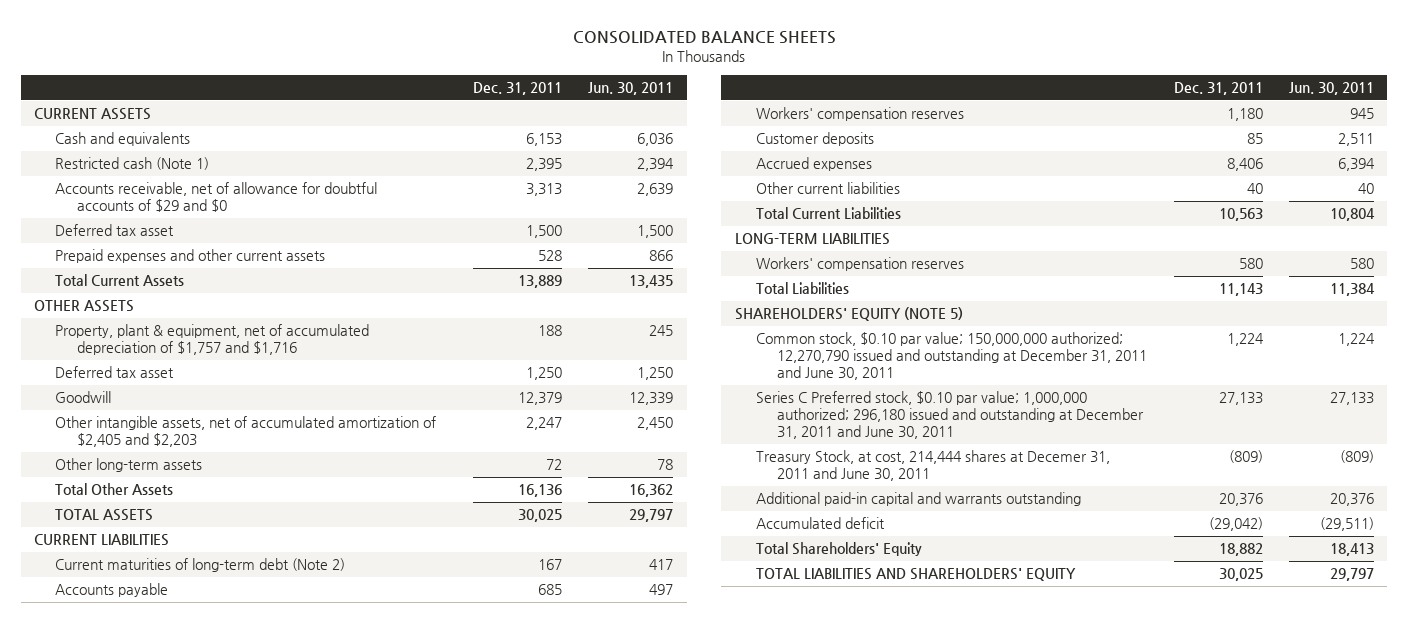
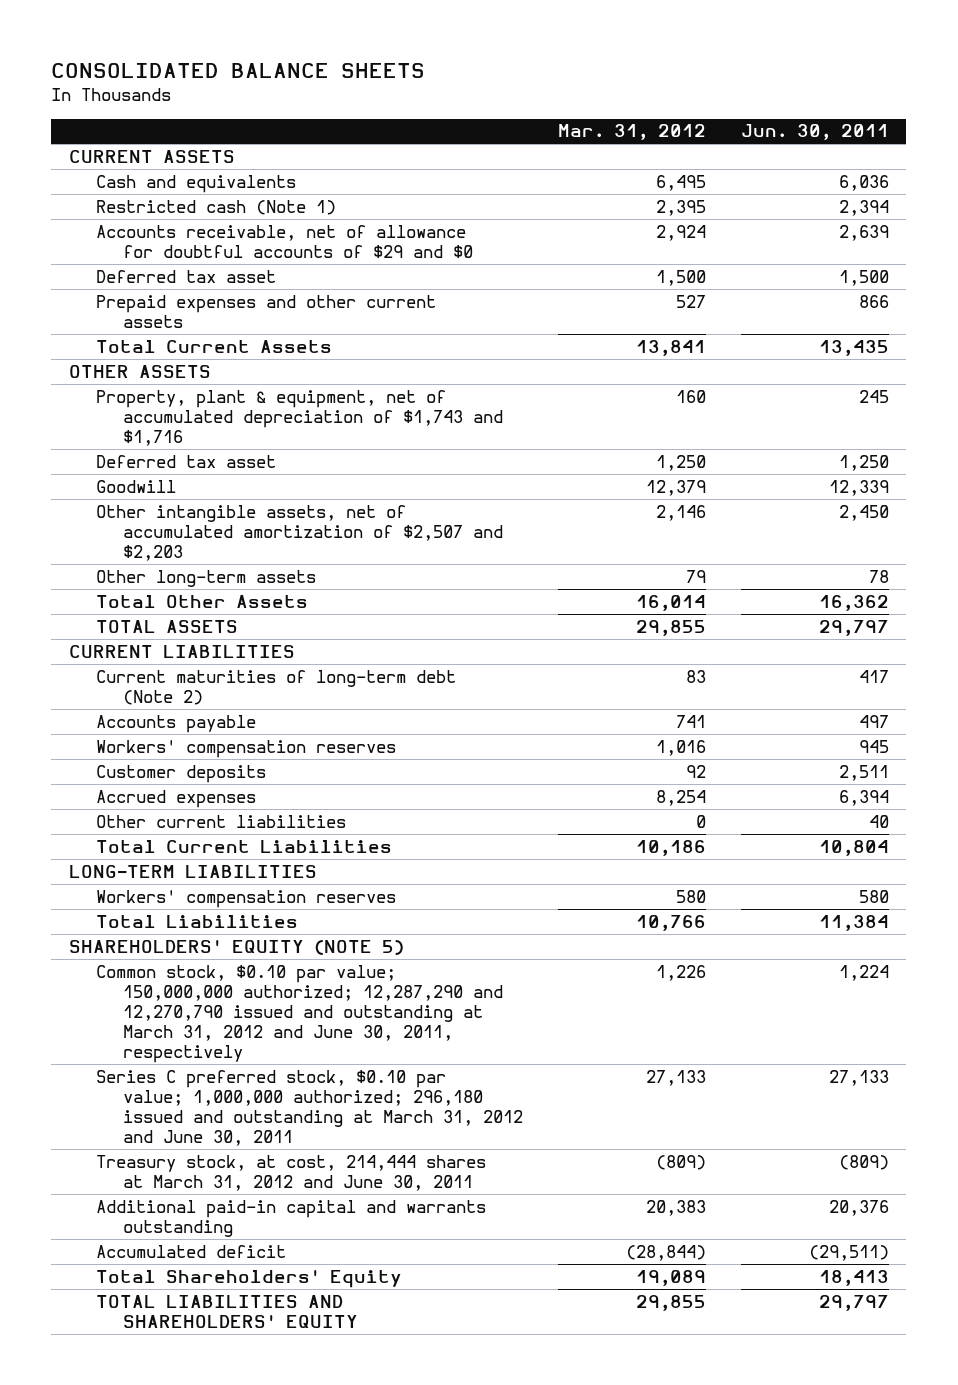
[472,82,562,96] Dec. 31, 2011 -> none
none -> [558,124,707,141] Mar. 31, 2012
[55,324,370,356] Property, plant & equipment, net of accumulated depreciation of $1,757 and $1,716 -> [96,389,504,446] Property, plant & equipment, net of accumulated depreciation of $1,743 and $1,716
[55,416,437,448] Other intangible assets, net of accumulated amortization of $2,405 and $2,203 -> [96,504,504,561] Other intangible assets, net of accumulated amortization of $2,507 and $2,203
[755,332,1148,381] Common stock, $0.10 par value; 150,000,000 authorized; 12,270,790 issued and outstanding at December 31, 2011 and June 30, 2011 -> [96,964,504,1064] Common stock, $0.10 par value; 150,000,000 authorized; 12,287,290 and 12,270,790 issued and outstanding at March 31, 2012 and June 30, 2011, respectively
[755,391,1145,440] Series C Preferred stock, $0.10 par value; 1,000,000 authorized; 296,180 issued and outstanding at December 31, 2011 and June 30, 2011 -> [96,1069,524,1146] Series C preferred stock, $0.10 par value; 1,000,000 authorized; 296,180 issued and outstanding at March 31, 2012 and June 30, 2011
[755,450,1110,482] Treasury Stock, at cost, 214,444 shares at Decemer 31, 2011 and June 30, 2011 -> [96,1154,487,1191] Treasury stock, at cost, 214,444 shares at March 31, 2012 and June 30, 2011

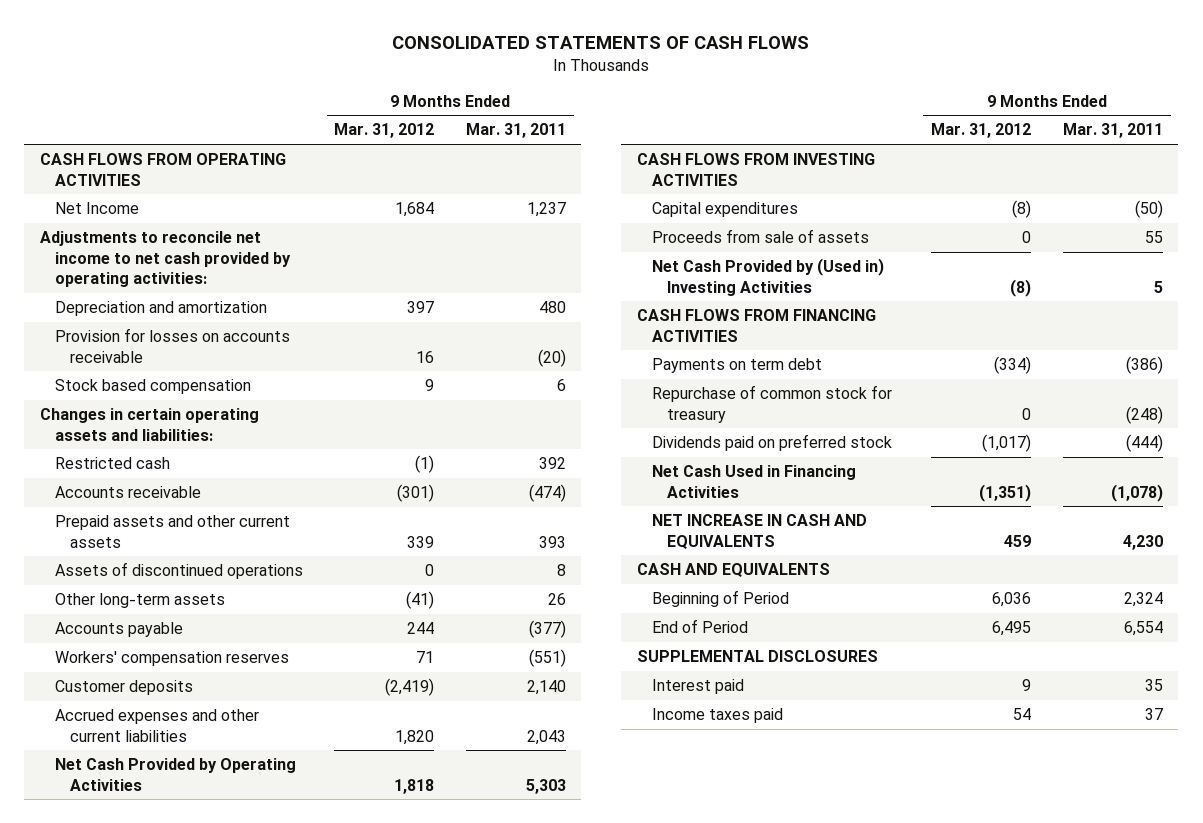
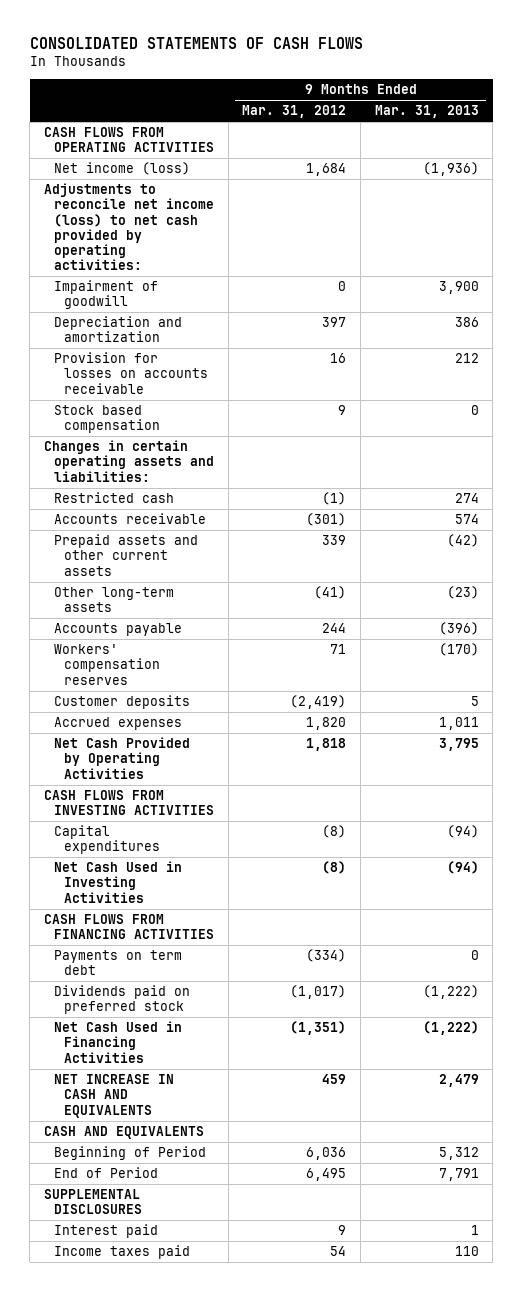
[465,123,566,139] Mar. 31, 2011 -> none
none -> [374,105,479,119] Mar. 31, 2013
[55,201,140,214] Net Income -> [53,162,190,176] Net income (loss)
[40,230,292,288] Adjustments to reconcile net income to net cash provided by operating activities: -> [44,183,214,271] Adjustments to reconcile net income (loss) to net cash provided by operating activities:
none -> [53,280,158,310] Impairment of goodwill
[55,561,304,579] Assets of discontinued operations -> none
[55,708,260,742] Accrued expenses and other current liabilities -> [53,717,182,731] Accrued expenses
[651,228,869,243] Proceeds from sale of assets -> none
[651,257,884,296] Net Cash Provided by (Used in) Investing Activities -> [53,861,182,903] Net Cash Used in Investing Activities
[651,384,892,423] Repurchase of common stock for treasury -> none

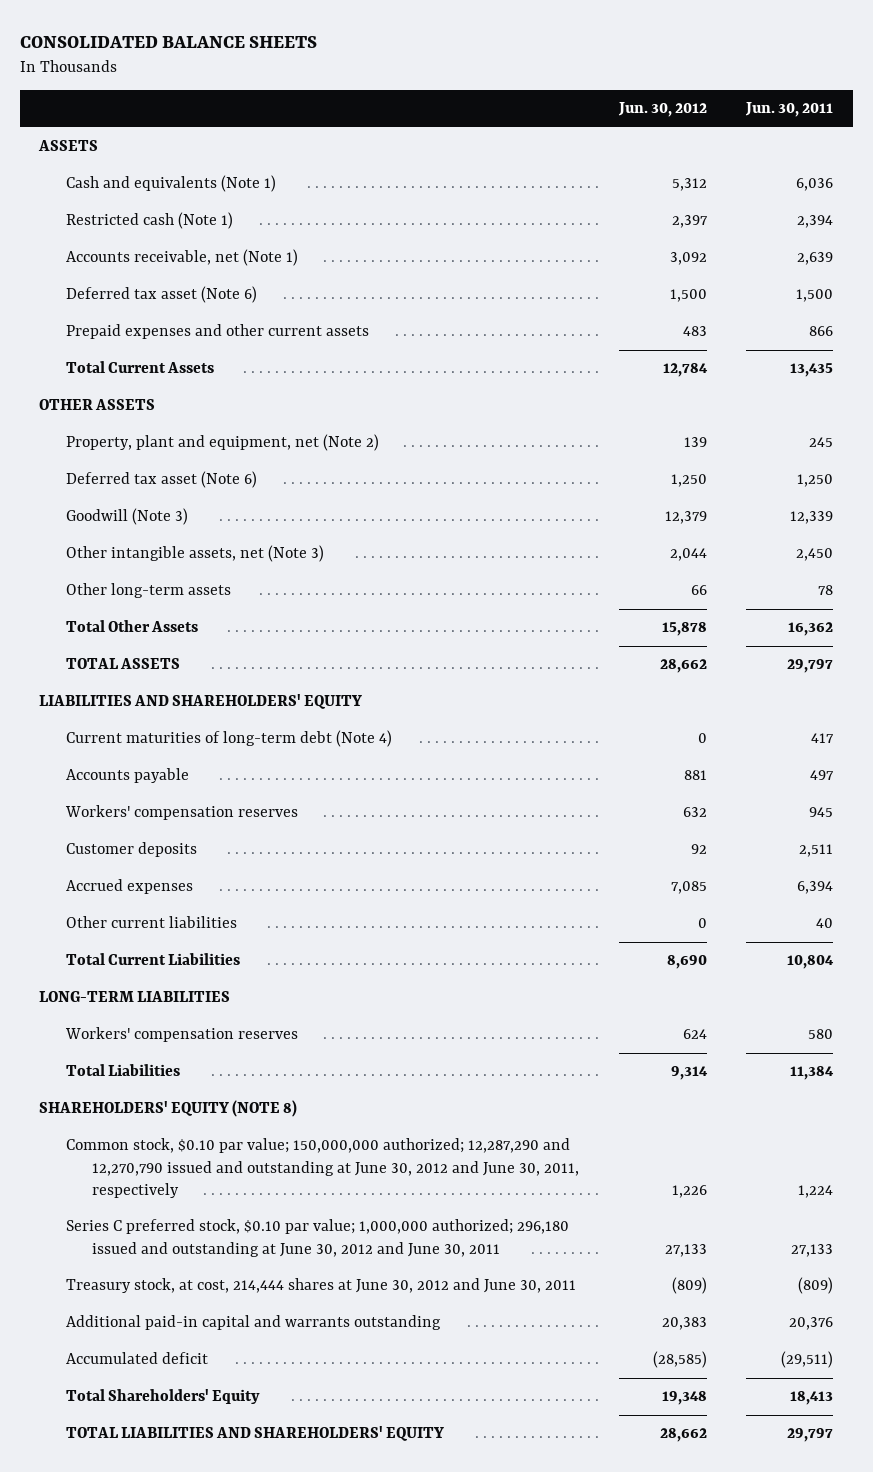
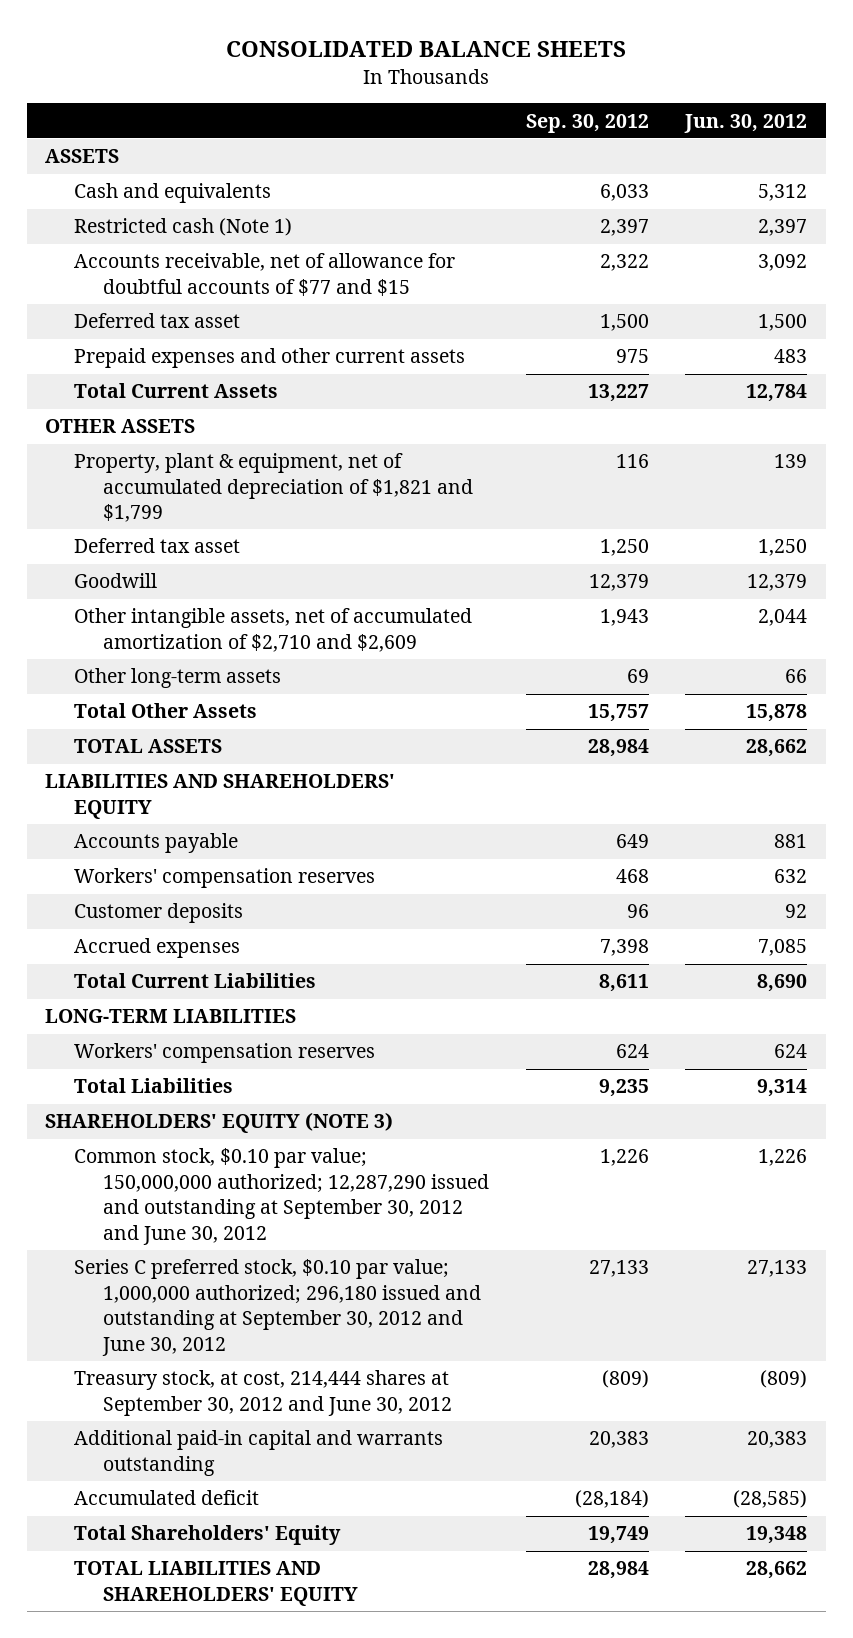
[745,102,834,118] Jun. 30, 2011 -> none
none -> [525,113,649,133] Sep. 30, 2012
[65,175,276,193] Cash and equivalents (Note 1) -> [74,183,272,204] Cash and equivalents
[65,249,298,267] Accounts receivable, net (Note 1) -> [74,253,456,296] Accounts receivable, net of allowance for doubtful accounts of $77 and $15
[65,286,257,304] Deferred tax asset (Note 6) -> [74,313,241,329] Deferred tax asset
[65,434,379,452] Property, plant and equipment, net (Note 2) -> [74,453,474,523] Property, plant & equipment, net of accumulated depreciation of $1,821 and $1,799
[65,471,257,489] Deferred tax asset (Note 6) -> [74,538,241,554] Deferred tax asset
[65,508,188,526] Goodwill (Note 3) -> [74,573,158,589] Goodwill
[65,545,324,563] Other intangible assets, net (Note 3) -> [74,608,473,652] Other intangible assets, net of accumulated amortization of $2,710 and $2,609
[65,730,392,748] Current maturities of long-term debt (Note 4) -> none
[65,916,237,929] Other current liabilities -> none
[39,1100,298,1118] SHAREHOLDERS' EQUITY (NOTE 8) -> [45,1112,394,1134] SHAREHOLDERS' EQUITY (NOTE 3)
[65,1138,579,1199] Common stock, $0.10 par value; 150,000,000 authorized; 12,287,290 and 12,270,790 issued and outstanding at June 30, 2012 and June 30, 2011, respectively -> [74,1148,490,1245] Common stock, $0.10 par value; 150,000,000 authorized; 12,287,290 issued and outstanding at September 30, 2012 and June 30, 2012
[65,1219,569,1257] Series C preferred stock, $0.10 par value; 1,000,000 authorized; 296,180 issued and outstanding at June 30, 2012 and June 30, 2011 -> [74,1259,482,1356] Series C preferred stock, $0.10 par value; 1,000,000 authorized; 296,180 issued and outstanding at September 30, 2012 and June 30, 2012
[65,1278,576,1294] Treasury stock, at cost, 214,444 shares at June 30, 2012 and June 30, 2011 -> [74,1370,453,1416] Treasury stock, at cost, 214,444 shares at September 30, 2012 and June 30, 2012

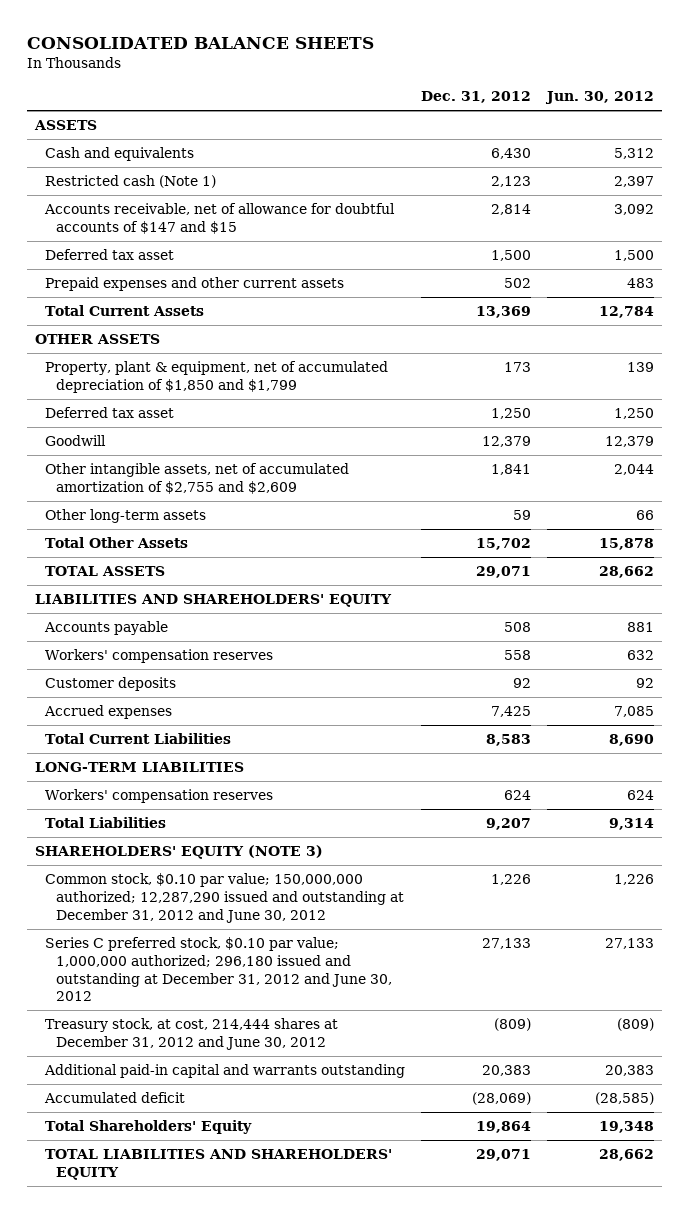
[525,113,649,133] Sep. 30, 2012 -> none
none -> [421,91,532,104] Dec. 31, 2012
[74,253,456,296] Accounts receivable, net of allowance for doubtful accounts of $77 and $15 -> [44,203,396,235] Accounts receivable, net of allowance for doubtful accounts of $147 and $15
[74,453,474,523] Property, plant & equipment, net of accumulated depreciation of $1,821 and $1,799 -> [45,361,389,394] Property, plant & equipment, net of accumulated depreciation of $1,850 and $1,799
[74,608,473,652] Other intangible assets, net of accumulated amortization of $2,710 and $2,609 -> [45,463,350,495] Other intangible assets, net of accumulated amortization of $2,755 and $2,609
[74,1148,490,1245] Common stock, $0.10 par value; 150,000,000 authorized; 12,287,290 issued and outstanding at September 30, 2012 and June 30, 2012 -> [45,873,405,923] Common stock, $0.10 par value; 150,000,000 authorized; 12,287,290 issued and outstanding at December 31, 2012 and June 30, 2012
[74,1259,482,1356] Series C preferred stock, $0.10 par value; 1,000,000 authorized; 296,180 issued and outstanding at September 30, 2012 and June 30, 2012 -> [45,937,393,1002] Series C preferred stock, $0.10 par value; 1,000,000 authorized; 296,180 issued and outstanding at December 31, 2012 and June 30, 2012
[74,1370,453,1416] Treasury stock, at cost, 214,444 shares at September 30, 2012 and June 30, 2012 -> [45,1018,339,1051] Treasury stock, at cost, 214,444 shares at December 31, 2012 and June 30, 2012

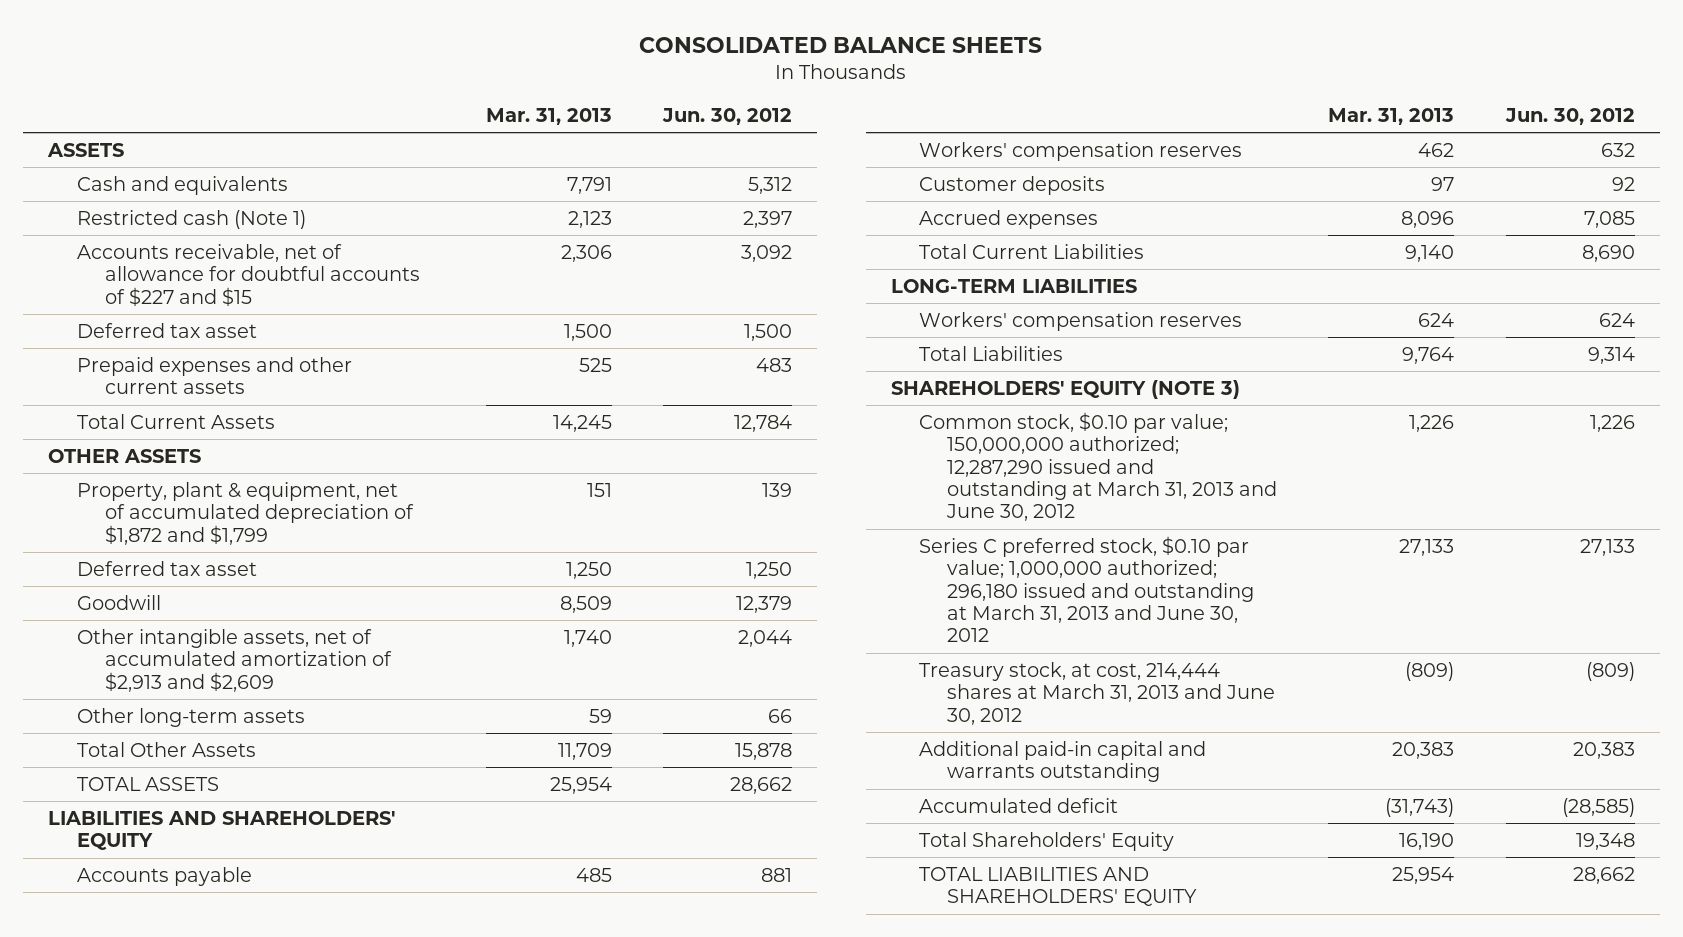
[421,91,532,104] Dec. 31, 2012 -> none
none -> [485,108,612,126] Mar. 31, 2013
[44,203,396,235] Accounts receivable, net of allowance for doubtful accounts of $147 and $15 -> [76,243,420,306] Accounts receivable, net of allowance for doubtful accounts of $227 and $15
[45,361,389,394] Property, plant & equipment, net of accumulated depreciation of $1,850 and $1,799 -> [76,481,414,545] Property, plant & equipment, net of accumulated depreciation of $1,872 and $1,799
[45,463,350,495] Other intangible assets, net of accumulated amortization of $2,755 and $2,609 -> [76,628,392,692] Other intangible assets, net of accumulated amortization of $2,913 and $2,609
[45,873,405,923] Common stock, $0.10 par value; 150,000,000 authorized; 12,287,290 issued and outstanding at December 31, 2012 and June 30, 2012 -> [919,411,1278,522] Common stock, $0.10 par value; 150,000,000 authorized; 12,287,290 issued and outstanding at March 31, 2013 and June 30, 2012
[45,937,393,1002] Series C preferred stock, $0.10 par value; 1,000,000 authorized; 296,180 issued and outstanding at December 31, 2012 and June 30, 2012 -> [919,535,1255,643] Series C preferred stock, $0.10 par value; 1,000,000 authorized; 296,180 issued and outstanding at March 31, 2013 and June 30, 2012
[45,1018,339,1051] Treasury stock, at cost, 214,444 shares at December 31, 2012 and June 30, 2012 -> [919,661,1276,725] Treasury stock, at cost, 214,444 shares at March 31, 2013 and June 30, 2012

